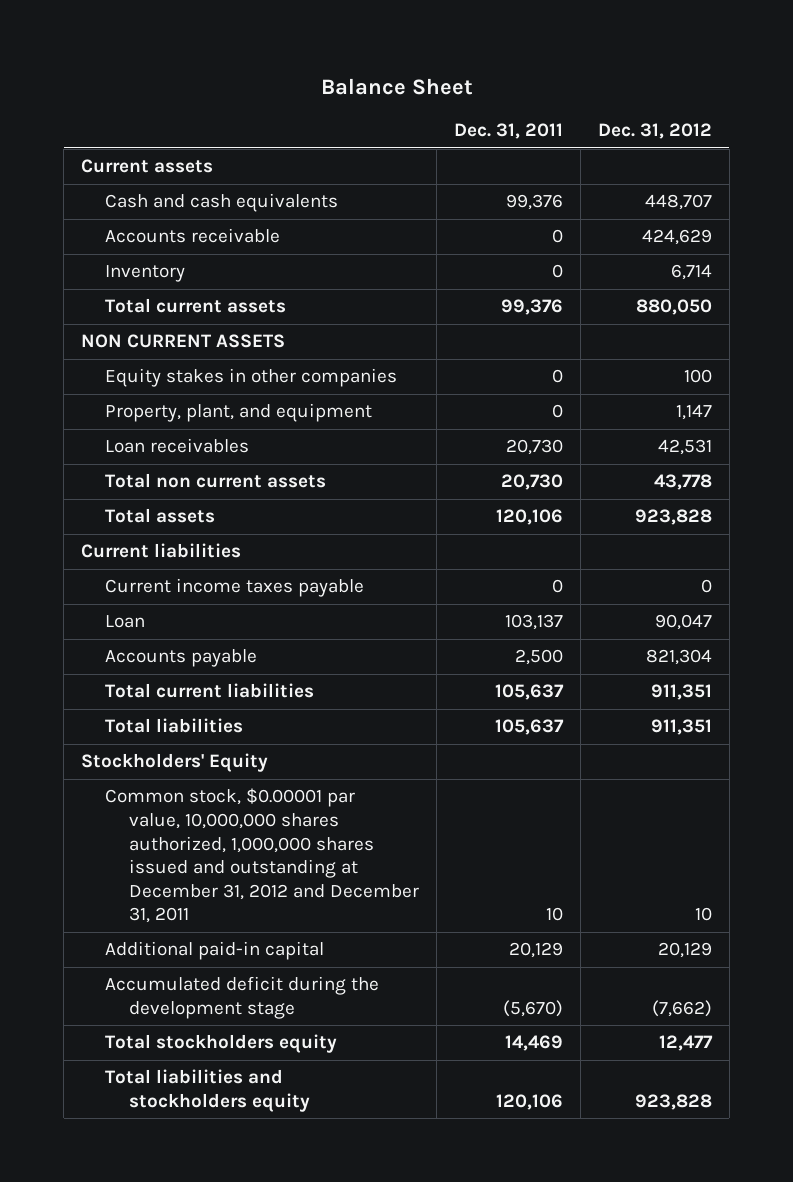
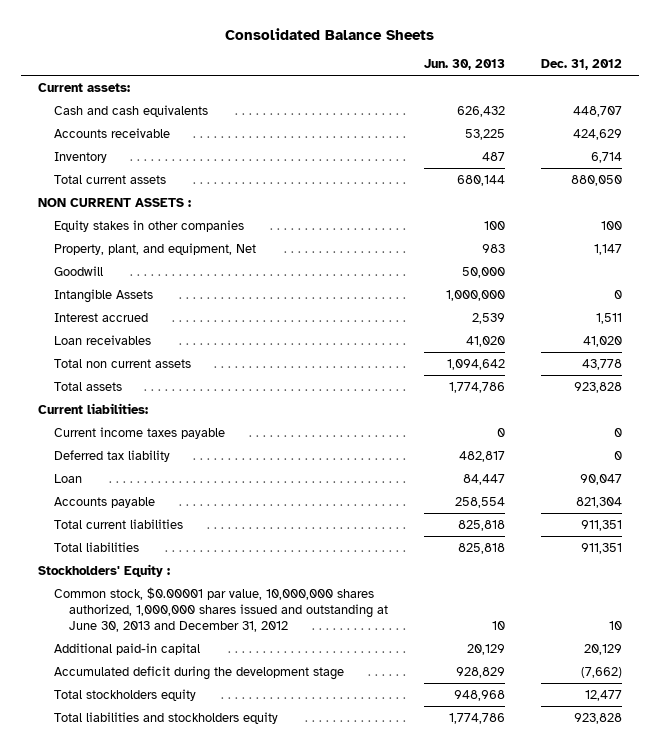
[320,77,473,95] Balance Sheet -> [224,28,434,41] Consolidated Balance Sheets
[453,123,563,140] Dec. 31, 2011 -> none
none -> [423,59,505,71] Jun. 30, 2013
[81,159,214,174] Current assets -> [38,82,131,92] Current assets:
[81,334,286,349] NON CURRENT ASSETS -> [38,197,192,207] NON CURRENT ASSETS :
[105,403,373,423] Property, plant, and equipment -> [53,242,256,255] Property, plant, and equipment, Net
none -> [53,265,103,276] Goodwill
none -> [53,288,153,303] Intangible Assets
none -> [53,312,148,322] Interest accrued
[657,439,712,456] 42,531 -> [582,335,622,347] 41,020
[81,543,242,559] Current liabilities -> [38,402,149,414] Current liabilities:
none -> [53,449,170,462] Deferred tax liability
[81,753,269,773] Stockholders' Equity -> [38,563,171,577] Stockholders' Equity :
[105,788,419,924] Common stock, $0.00001 par value, 10,000,000 shares authorized, 1,000,000 shares issued and outstanding at December 31, 2012 and December 31, 2011 -> [53,586,389,632] Common stock, $0.00001 par value, 10,000,000 shares authorized, 1,000,000 shares issued and outstanding at June 30, 2013 and December 31, 2012

